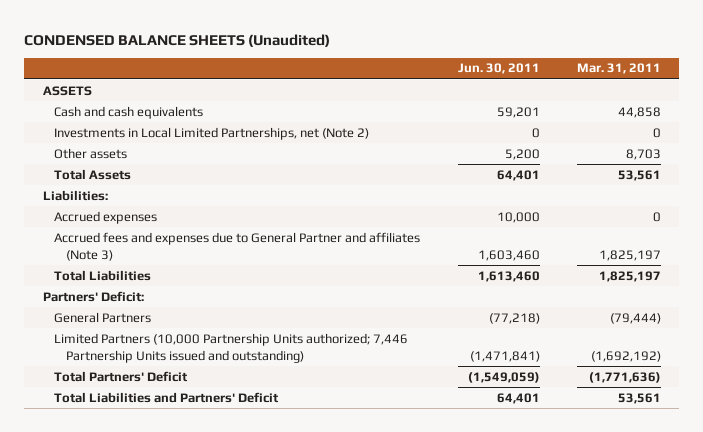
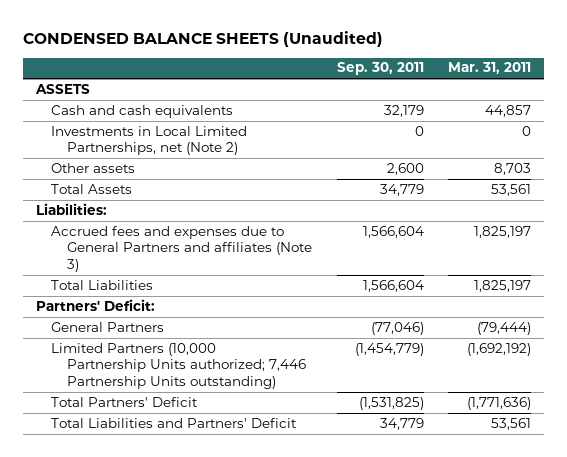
[457,63,540,75] Jun. 30, 2011 -> none
none -> [336,62,424,76] Sep. 30, 2011
[617,106,661,118] 44,858 -> [485,104,532,117] 44,857
[54,210,158,224] Accrued expenses -> none
[54,231,421,261] Accrued fees and expenses due to General Partner and affiliates (Note 3) -> [51,225,313,272] Accrued fees and expenses due to General Partners and affiliates (Note 3)
[54,332,409,363] Limited Partners (10,000 Partnership Units authorized; 7,446 Partnership Units issued and outstanding) -> [51,342,307,389] Limited Partners (10,000 Partnership Units authorized; 7,446 Partnership Units outstanding)

